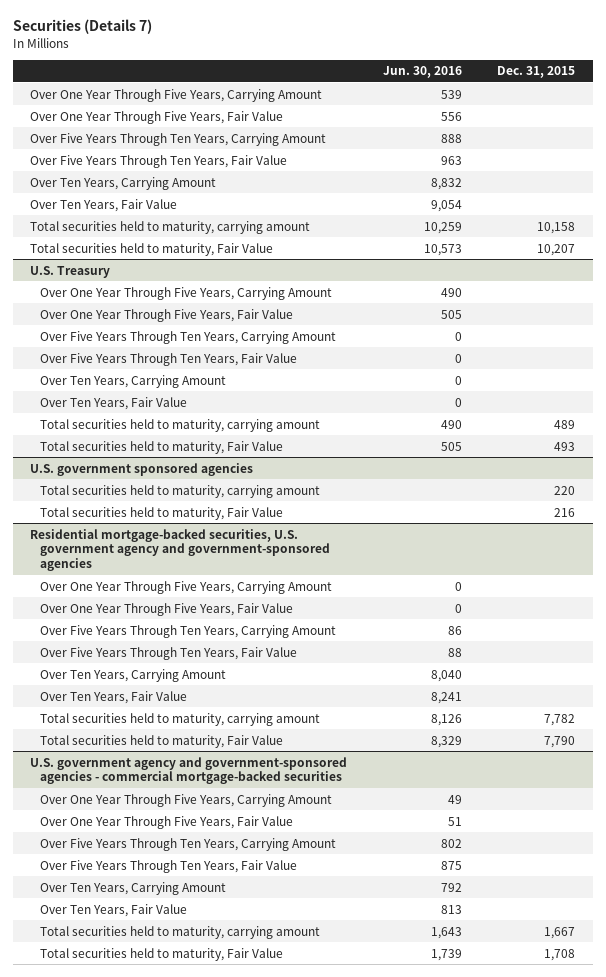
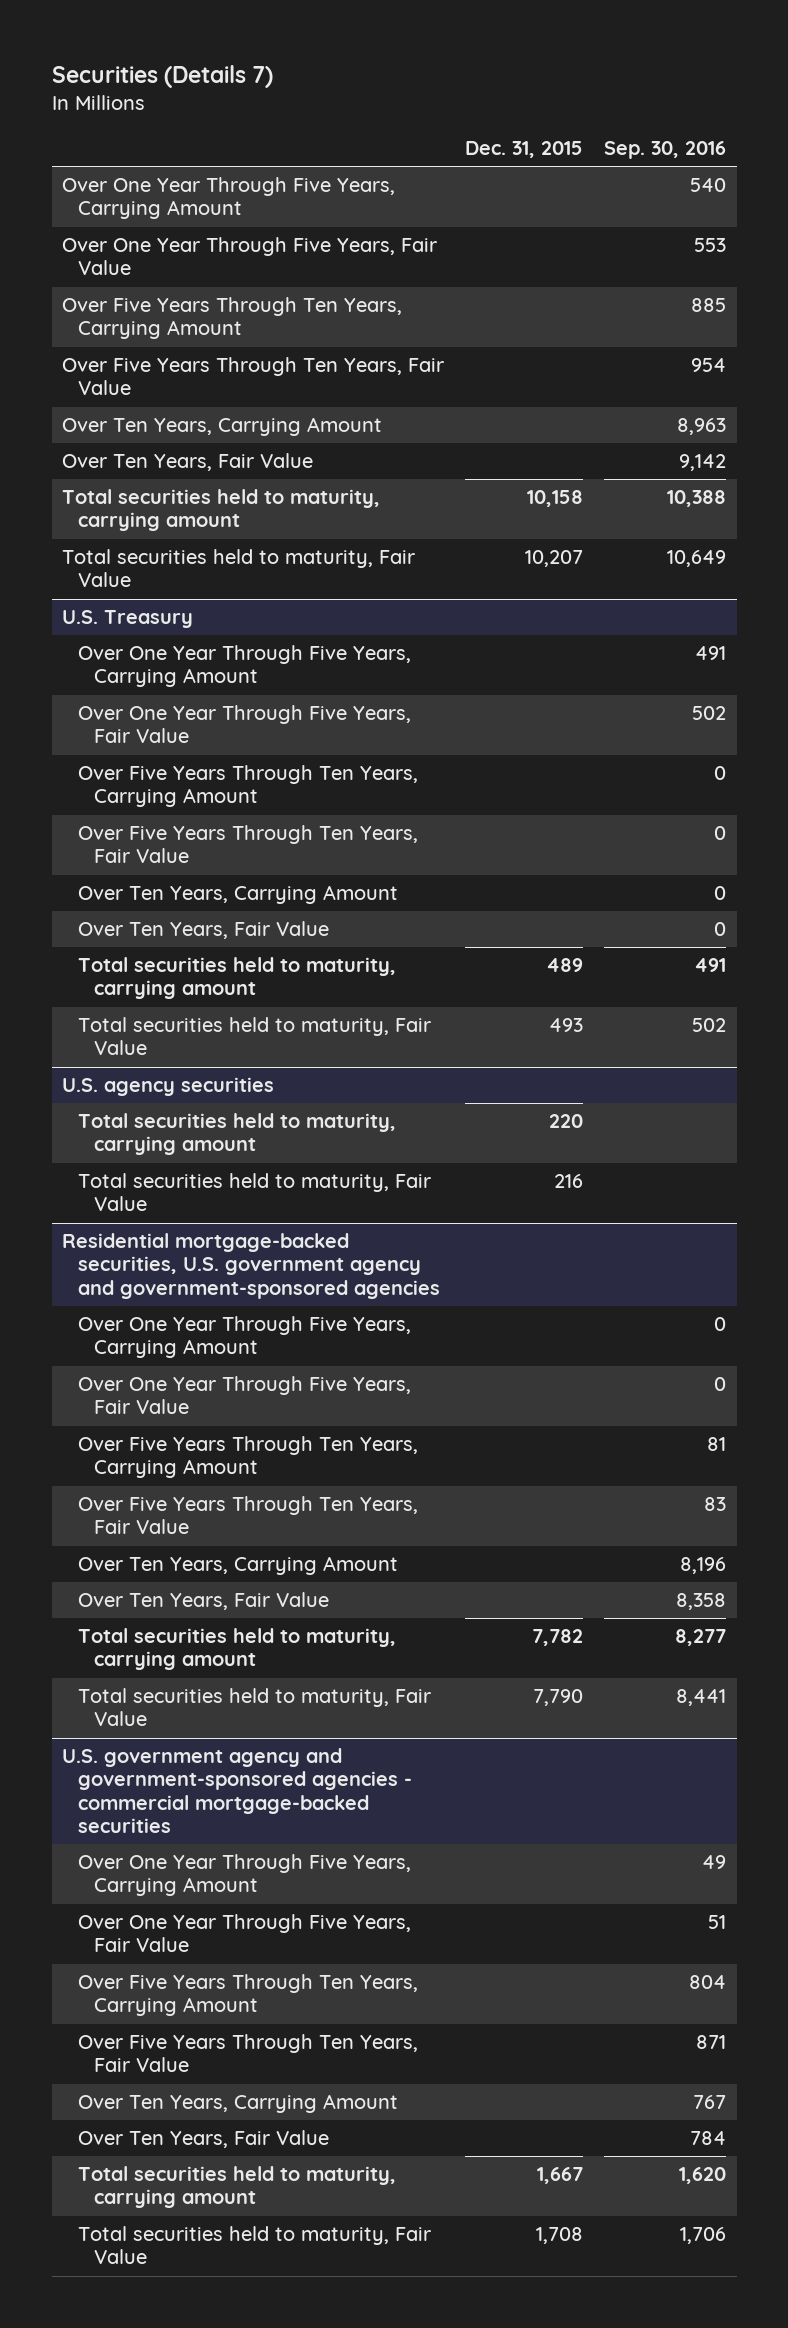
[382,66,462,79] Jun. 30, 2016 -> none
none -> [604,140,727,159] Sep. 30, 2016
[30,462,254,476] U.S. government sponsored agencies -> [62,1077,275,1097] U.S. agency securities

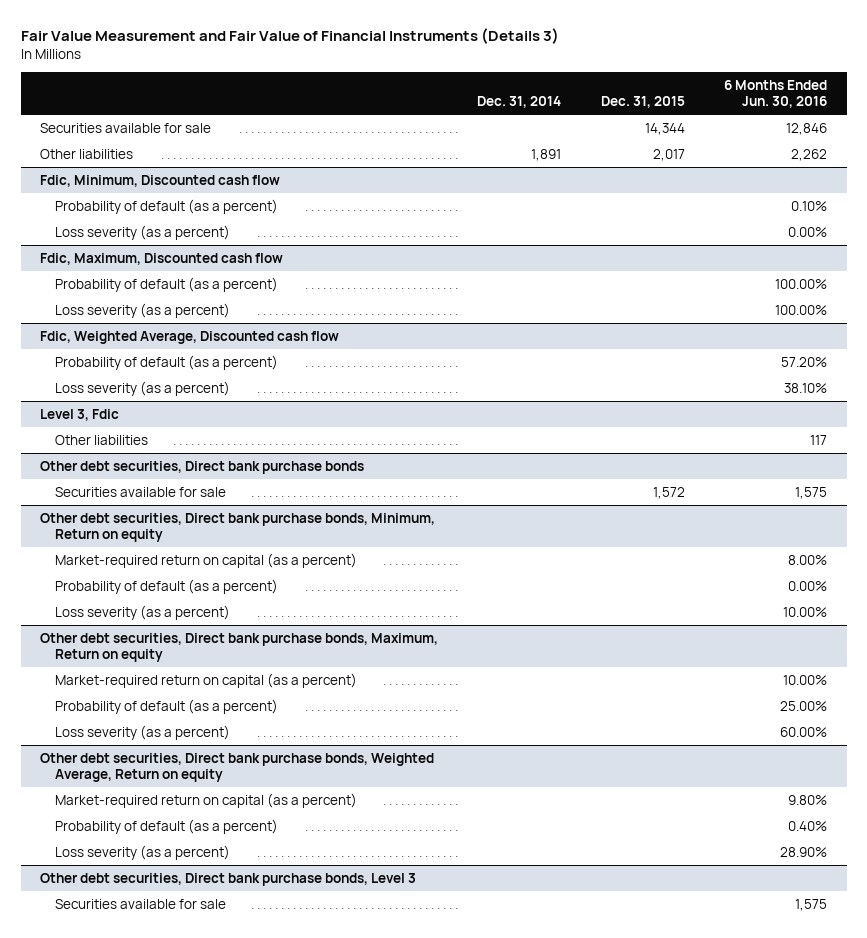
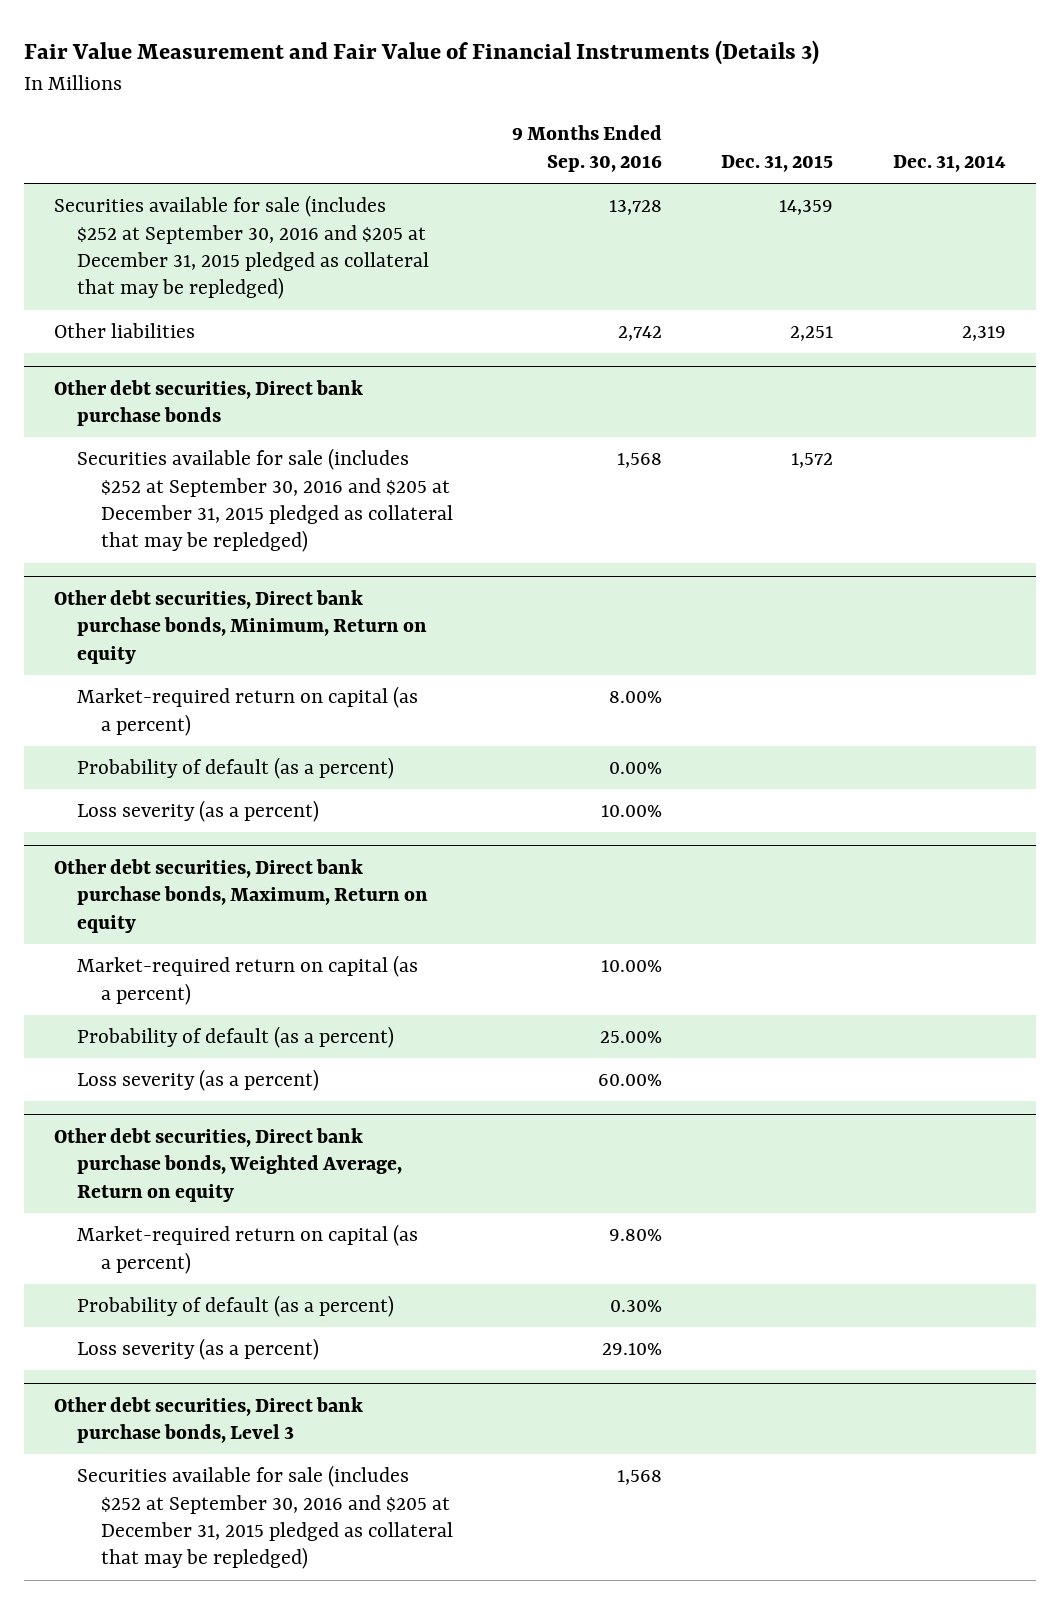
[723,79,827,109] 6 Months Ended Jun. 30, 2016 -> none
none -> [511,125,662,172] 9 Months Ended Sep. 30, 2016
[40,122,212,133] Securities available for sale -> none
[40,174,281,187] Fdic, Minimum, Discounted cash flow -> none
[55,198,279,214] Probability of default (as a percent) -> none
[55,224,231,240] Loss severity (as a percent) -> none
[40,252,284,265] Fdic, Maximum, Discounted cash flow -> none
[55,276,279,292] Probability of default (as a percent) -> none
[55,302,231,318] Loss severity (as a percent) -> none
[40,330,340,344] Fdic, Weighted Average, Discounted cash flow -> none
[55,354,279,370] Probability of default (as a percent) -> none
[55,380,231,396] Loss severity (as a percent) -> none
[40,408,120,421] Level 3, Fdic -> none
[55,434,149,445] Other liabilities -> none
none -> [53,195,430,300] Securities available for sale (includes $252 at September 30, 2016 and $205 at December 31, 2015 pledged as collateral that may be repledged)
[531,148,562,161] 1,891 -> [961,326,1006,342] 2,319
[652,148,685,161] 2,017 -> [790,326,834,342] 2,251
[55,486,227,497] Securities available for sale -> [77,448,453,553] Securities available for sale (includes $252 at September 30, 2016 and $205 at December 31, 2015 pledged as collateral that may be repledged)
[55,898,227,909] Securities available for sale -> [77,1465,453,1570] Securities available for sale (includes $252 at September 30, 2016 and $205 at December 31, 2015 pledged as collateral that may be repledged)

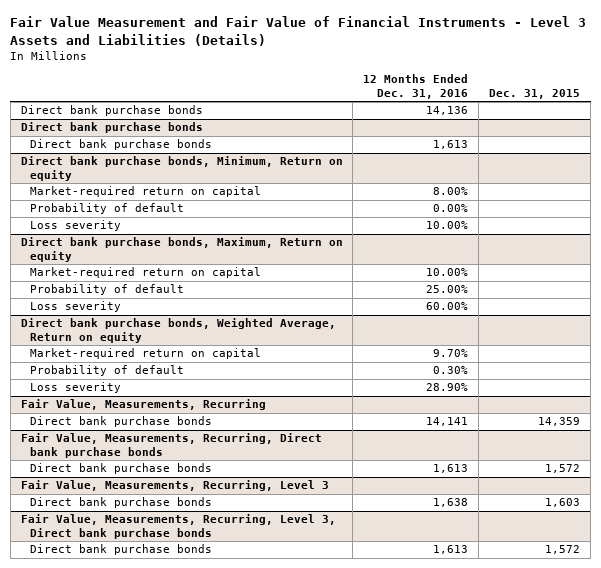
[24,40,820,66] Fair Value Measurement and Fair Value of Financial Instruments (Details 3) -> [10,16,587,46] Fair Value Measurement and Fair Value of Financial Instruments - Level 3 Assets and Liabilities (Details)
[511,125,662,172] 9 Months Ended Sep. 30, 2016 -> none
[892,154,1006,172] Dec. 31, 2014 -> none
none -> [363,74,469,99] 12 Months Ended Dec. 31, 2016
[53,195,430,300] Securities available for sale (includes $252 at September 30, 2016 and $205 at December 31, 2015 pledged as collateral that may be repledged) -> none
[53,323,195,339] Other liabilities -> none
[77,448,453,553] Securities available for sale (includes $252 at September 30, 2016 and $205 at December 31, 2015 pledged as collateral that may be repledged) -> none
[53,1396,363,1444] Other debt securities, Direct bank purchase bonds, Level 3 -> none
[77,1465,453,1570] Securities available for sale (includes $252 at September 30, 2016 and $205 at December 31, 2015 pledged as collateral that may be repledged) -> none
none -> [20,105,203,117] Direct bank purchase bonds
[53,379,363,427] Other debt securities, Direct bank purchase bonds -> [20,122,203,134] Direct bank purchase bonds
none -> [29,139,212,151] Direct bank purchase bonds
[53,589,428,664] Other debt securities, Direct bank purchase bonds, Minimum, Return on equity -> [20,156,343,181] Direct bank purchase bonds, Minimum, Return on equity
[77,686,419,736] Market-required return on capital (as a percent) -> [29,186,261,198] Market-required return on capital
[77,757,395,780] Probability of default (as a percent) -> [29,203,184,215] Probability of default
[77,800,320,823] Loss severity (as a percent) -> [29,220,121,232] Loss severity
[53,858,429,933] Other debt securities, Direct bank purchase bonds, Maximum, Return on equity -> [20,237,343,262] Direct bank purchase bonds, Maximum, Return on equity
[77,955,419,1005] Market-required return on capital (as a percent) -> [29,267,261,279] Market-required return on capital
[77,1026,395,1049] Probability of default (as a percent) -> [29,284,184,296] Probability of default
[77,1069,320,1092] Loss severity (as a percent) -> [29,301,121,313] Loss severity
[53,1127,403,1202] Other debt securities, Direct bank purchase bonds, Weighted Average, Return on equity -> [20,318,336,343] Direct bank purchase bonds, Weighted Average, Return on equity
[77,1224,419,1274] Market-required return on capital (as a percent) -> [29,348,261,360] Market-required return on capital
[77,1295,395,1318] Probability of default (as a percent) -> [29,365,184,377] Probability of default
[77,1338,320,1361] Loss severity (as a percent) -> [29,382,121,394] Loss severity
none -> [20,399,266,411] Fair Value, Measurements, Recurring
none -> [29,416,212,428] Direct bank purchase bonds
none -> [20,433,322,458] Fair Value, Measurements, Recurring, Direct bank purchase bonds
none -> [29,463,212,475] Direct bank purchase bonds
none -> [20,480,329,492] Fair Value, Measurements, Recurring, Level 3
none -> [29,497,212,509] Direct bank purchase bonds
none -> [20,514,336,539] Fair Value, Measurements, Recurring, Level 3, Direct bank purchase bonds
none -> [29,544,212,556] Direct bank purchase bonds

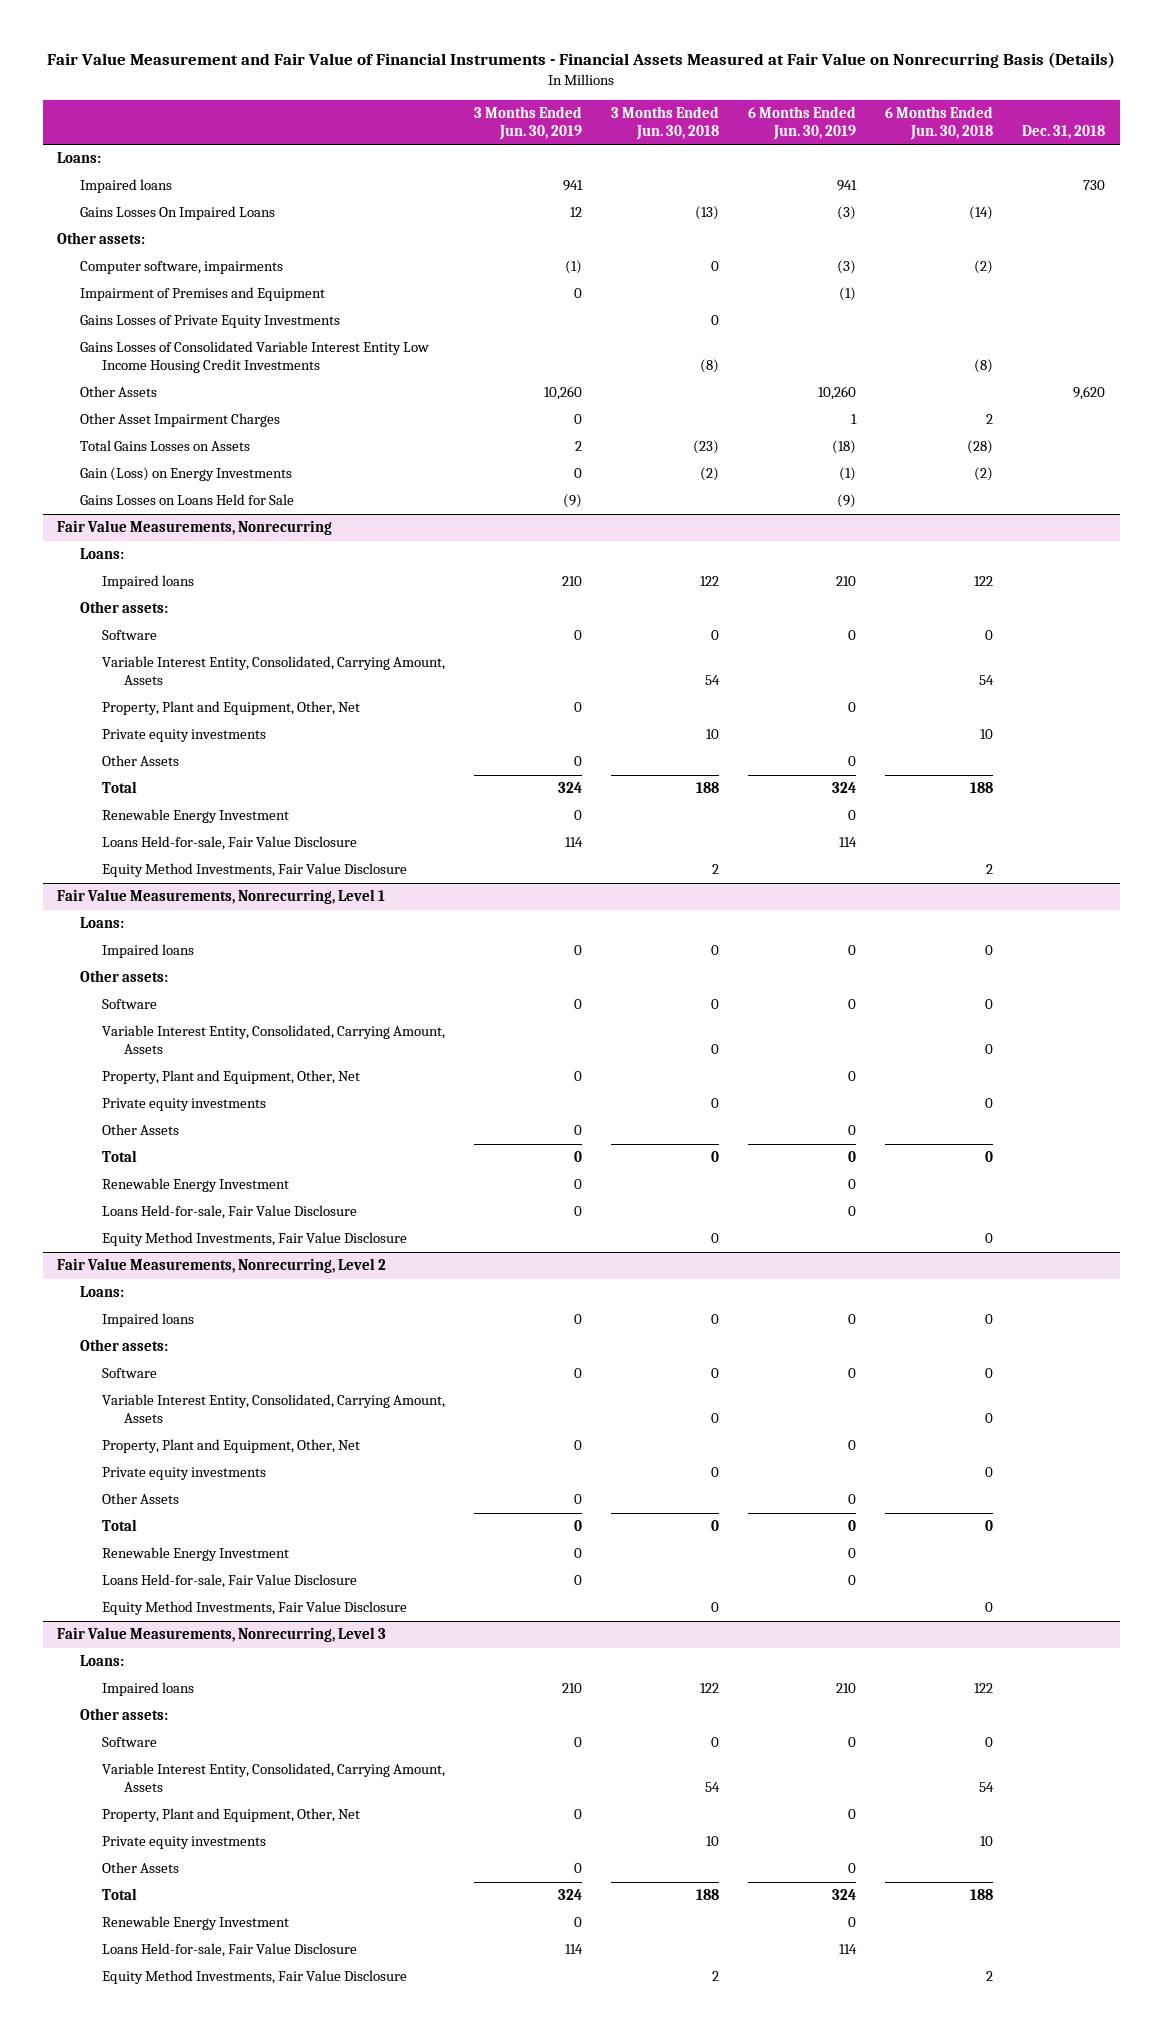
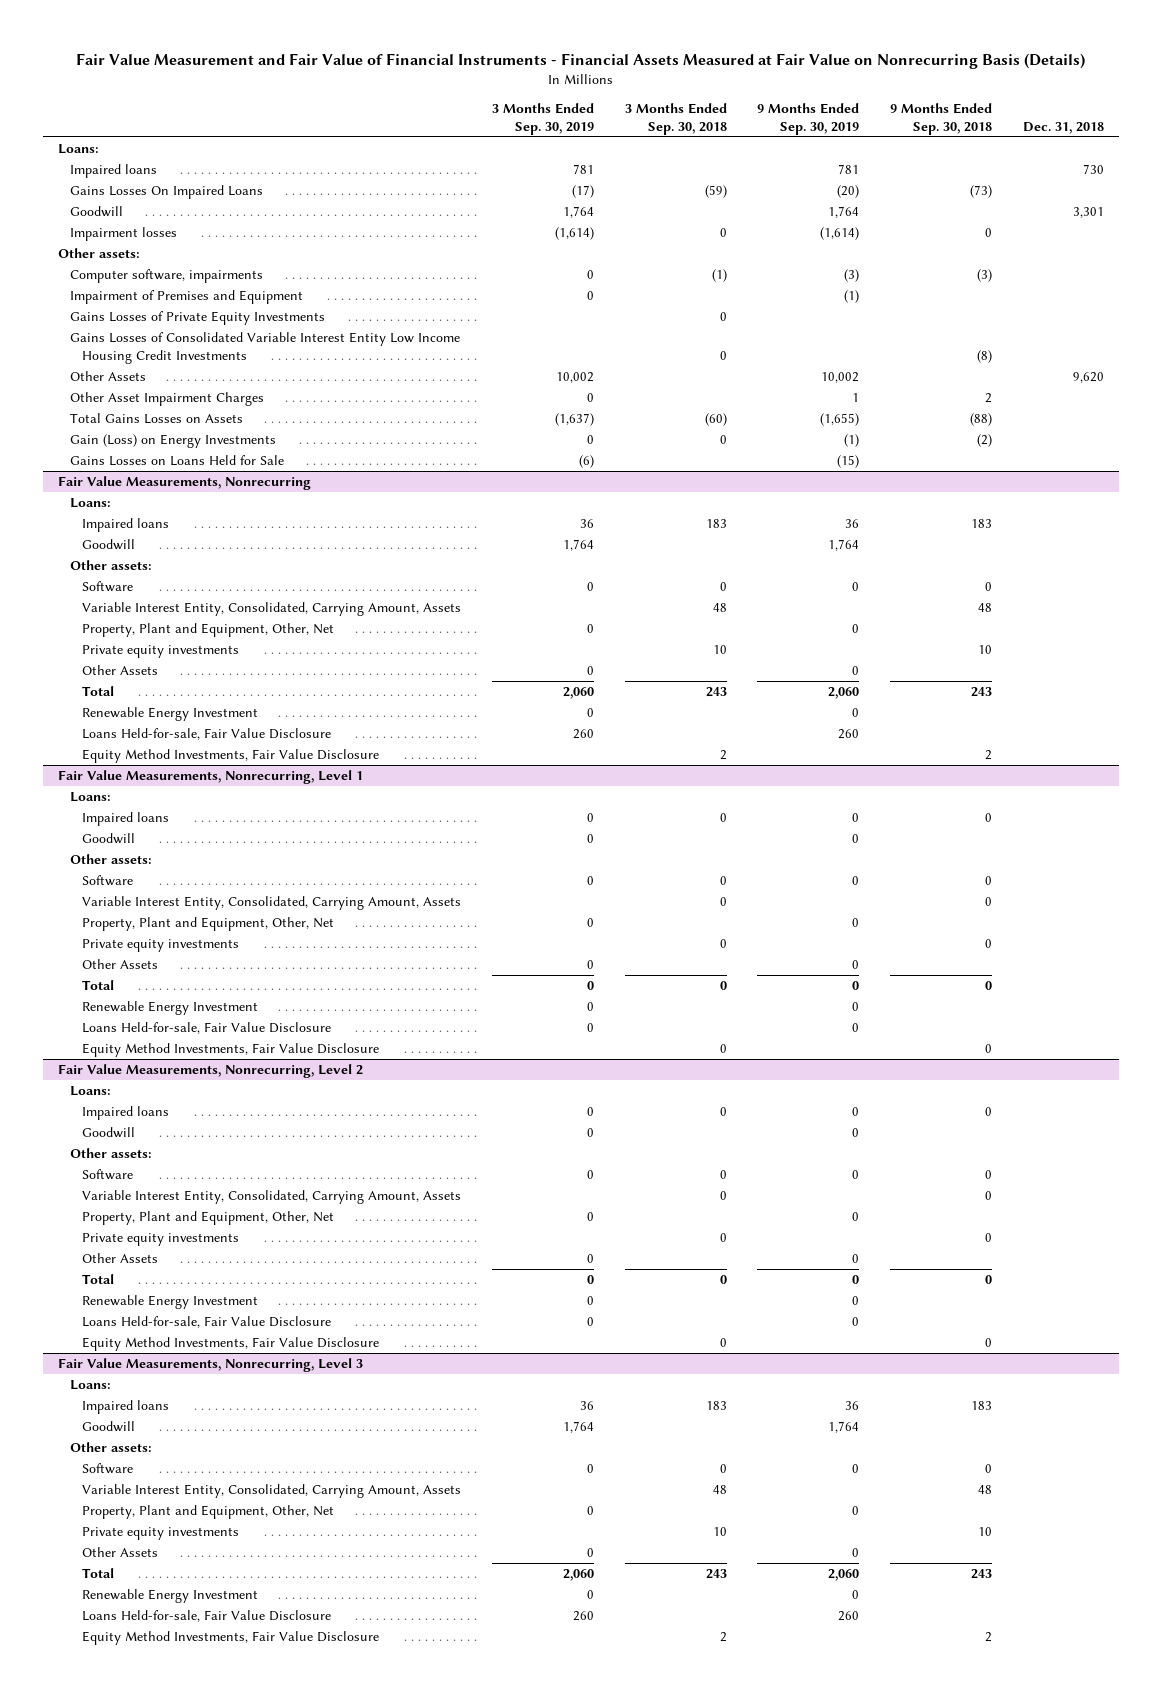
[473,105,582,141] 3 Months Ended Jun. 30, 2019 -> none
[610,105,719,141] 3 Months Ended Jun. 30, 2018 -> none
[748,105,857,141] 6 Months Ended Jun. 30, 2019 -> none
[885,105,994,141] 6 Months Ended Jun. 30, 2018 -> none
none -> [492,102,595,135] 3 Months Ended Sep. 30, 2019
none -> [624,102,727,135] 3 Months Ended Sep. 30, 2018
none -> [757,102,860,135] 9 Months Ended Sep. 30, 2019
none -> [890,102,993,135] 9 Months Ended Sep. 30, 2018
none -> [70,206,124,218] Goodwill
none -> [70,227,178,242] Impairment losses
none -> [82,539,136,551] Goodwill
none -> [82,833,136,845] Goodwill
none -> [82,1127,136,1139] Goodwill
none -> [82,1421,136,1433] Goodwill

